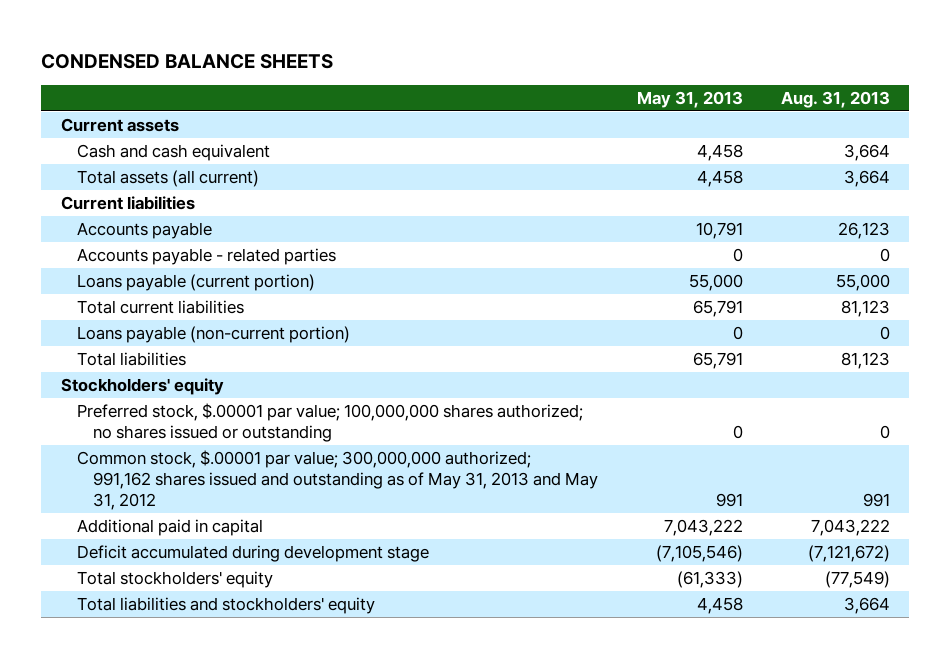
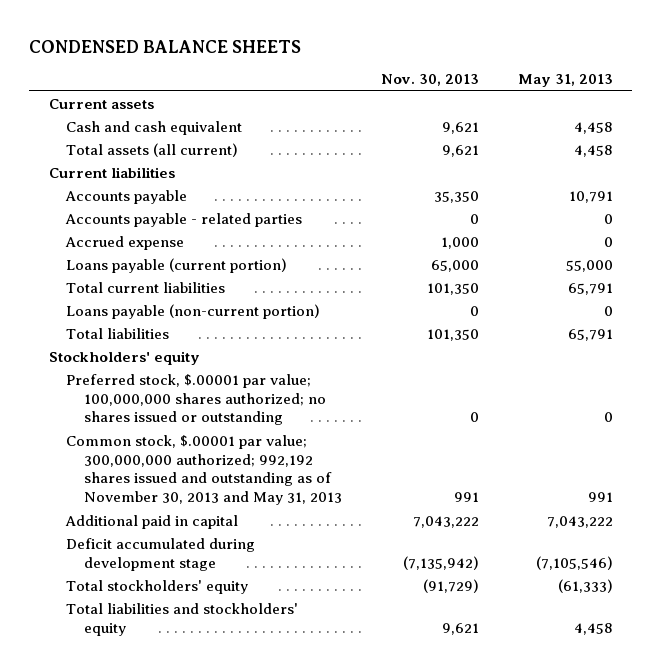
[781,90,891,108] Aug. 31, 2013 -> none
none -> [381,74,480,87] Nov. 30, 2013
none -> [65,235,185,250] Accrued expense
[76,450,599,511] Common stock, $.00001 par value; 300,000,000 authorized; 991,162 shares issued and outstanding as of May 31, 2013 and May 31, 2012 -> [66,434,343,506] Common stock, $.00001 par value; 300,000,000 authorized; 992,192 shares issued and outstanding as of November 30, 2013 and May 31, 2013

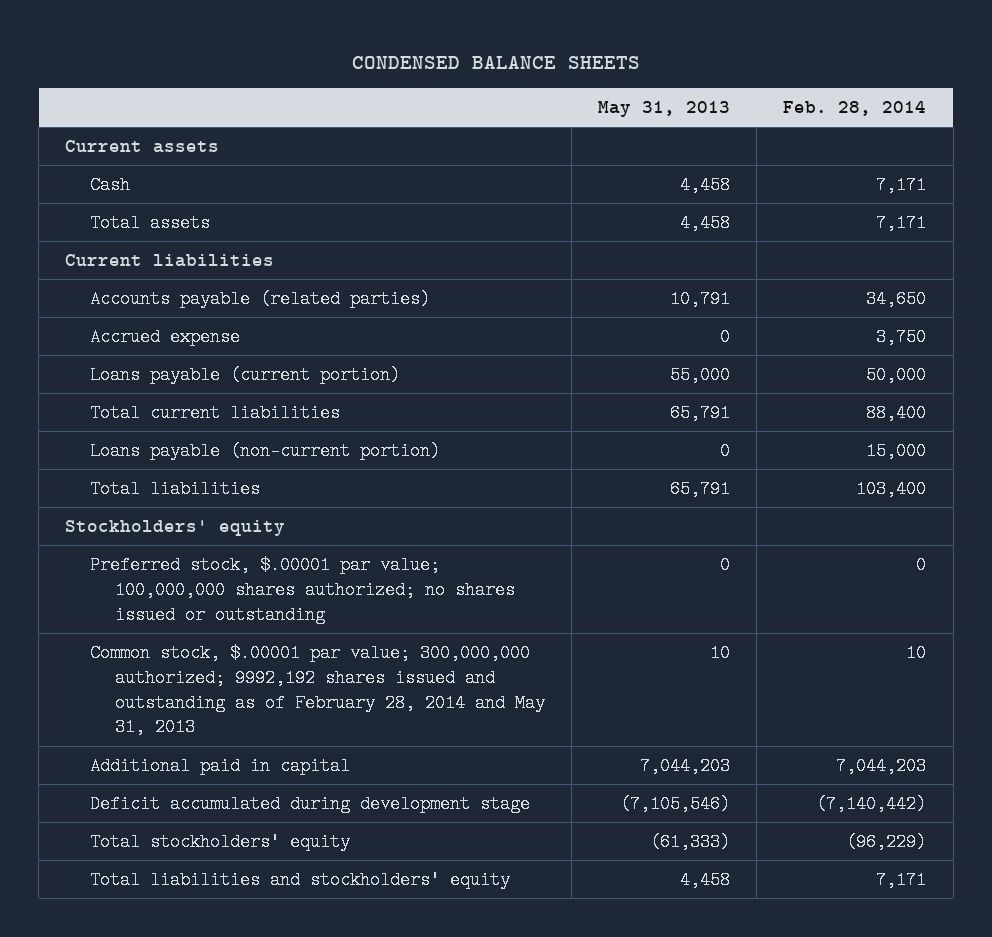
[381,74,480,87] Nov. 30, 2013 -> none
none -> [783,100,927,116] Feb. 28, 2014
[66,120,243,135] Cash and cash equivalent -> [90,176,131,195] Cash
[66,142,239,157] Total assets (all current) -> [90,214,211,233] Total assets
[65,189,188,204] Accounts payable -> none
[65,212,303,227] Accounts payable - related parties -> [90,290,431,309] Accounts payable (related parties)
[603,213,613,224] 0 -> [670,290,731,309] 10,791
[66,434,343,506] Common stock, $.00001 par value; 300,000,000 authorized; 992,192 shares issued and outstanding as of November 30, 2013 and May 31, 2013 -> [90,644,546,737] Common stock, $.00001 par value; 300,000,000 authorized; 9992,192 shares issued and outstanding as of February 28, 2014 and May 31, 2013
[587,492,613,503] 991 -> [710,644,731,663] 10
[546,515,613,528] 7,043,222 -> [640,757,731,776] 7,044,203

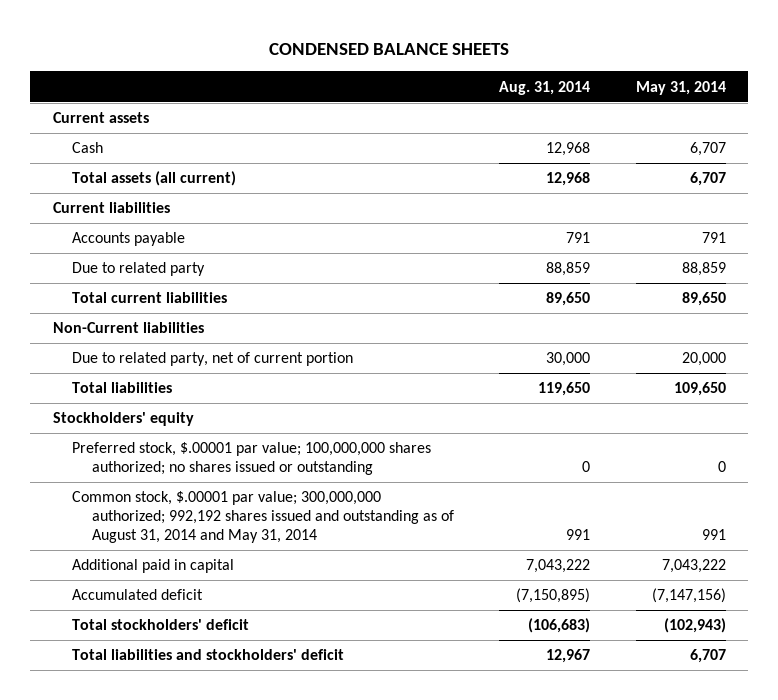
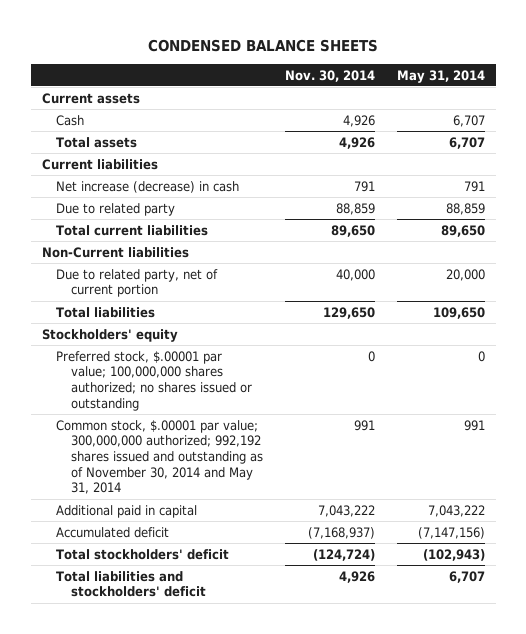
[499,80,591,95] Aug. 31, 2014 -> none
none -> [284,69,375,82] Nov. 30, 2014
[72,171,237,187] Total assets (all current) -> [56,136,138,148] Total assets
[72,232,186,247] Accounts payable -> [56,180,240,193] Net increase (decrease) in cash
[72,491,454,544] Common stock, $.00001 par value; 300,000,000 authorized; 992,192 shares issued and outstanding as of August 31, 2014 and May 31, 2014 -> [56,419,264,495] Common stock, $.00001 par value; 300,000,000 authorized; 992,192 shares issued and outstanding as of November 30, 2014 and May 31, 2014

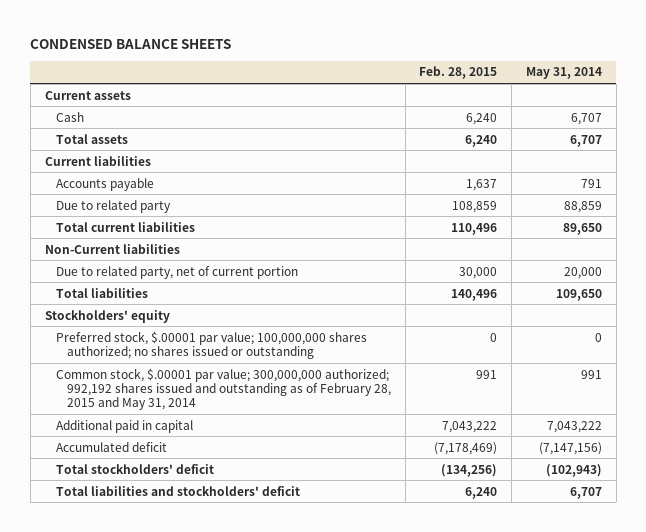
[284,69,375,82] Nov. 30, 2014 -> none
none -> [419,66,498,80] Feb. 28, 2015
[56,180,240,193] Net increase (decrease) in cash -> [55,177,154,191] Accounts payable
[56,419,264,495] Common stock, $.00001 par value; 300,000,000 authorized; 992,192 shares issued and outstanding as of November 30, 2014 and May 31, 2014 -> [55,367,391,410] Common stock, $.00001 par value; 300,000,000 authorized; 992,192 shares issued and outstanding as of February 28, 2015 and May 31, 2014

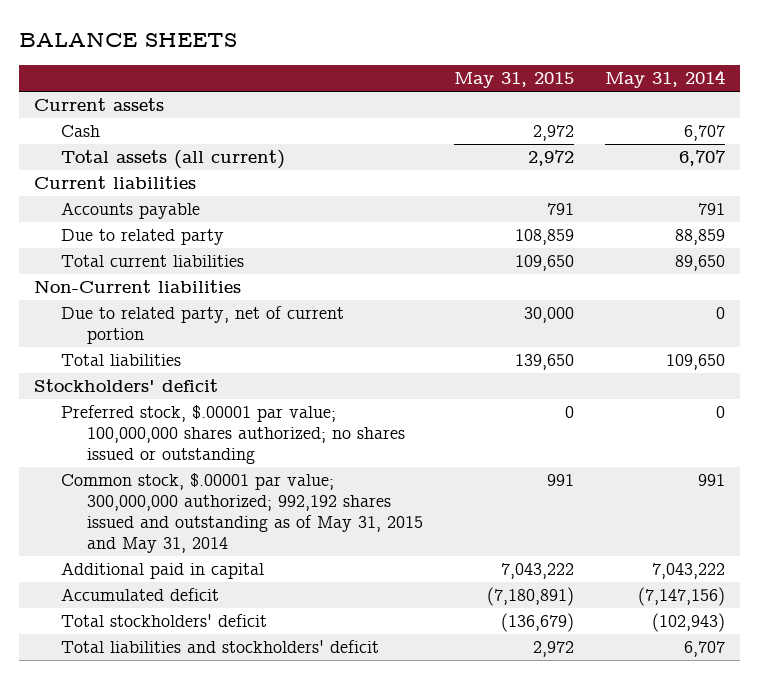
[30,38,232,49] CONDENSED BALANCE SHEETS -> [18,32,237,48] BALANCE SHEETS
[419,66,498,80] Feb. 28, 2015 -> none
none -> [453,72,574,89] May 31, 2015
[55,133,128,144] Total assets -> [60,150,285,170] Total assets (all current)
[563,266,602,279] 20,000 -> [715,307,725,320] 0
[44,309,170,323] Stockholders' equity -> [34,379,219,393] Stockholders' deficit
[55,367,391,410] Common stock, $.00001 par value; 300,000,000 authorized; 992,192 shares issued and outstanding as of February 28, 2015 and May 31, 2014 -> [60,473,423,553] Common stock, $.00001 par value; 300,000,000 authorized; 992,192 shares issued and outstanding as of May 31, 2015 and May 31, 2014

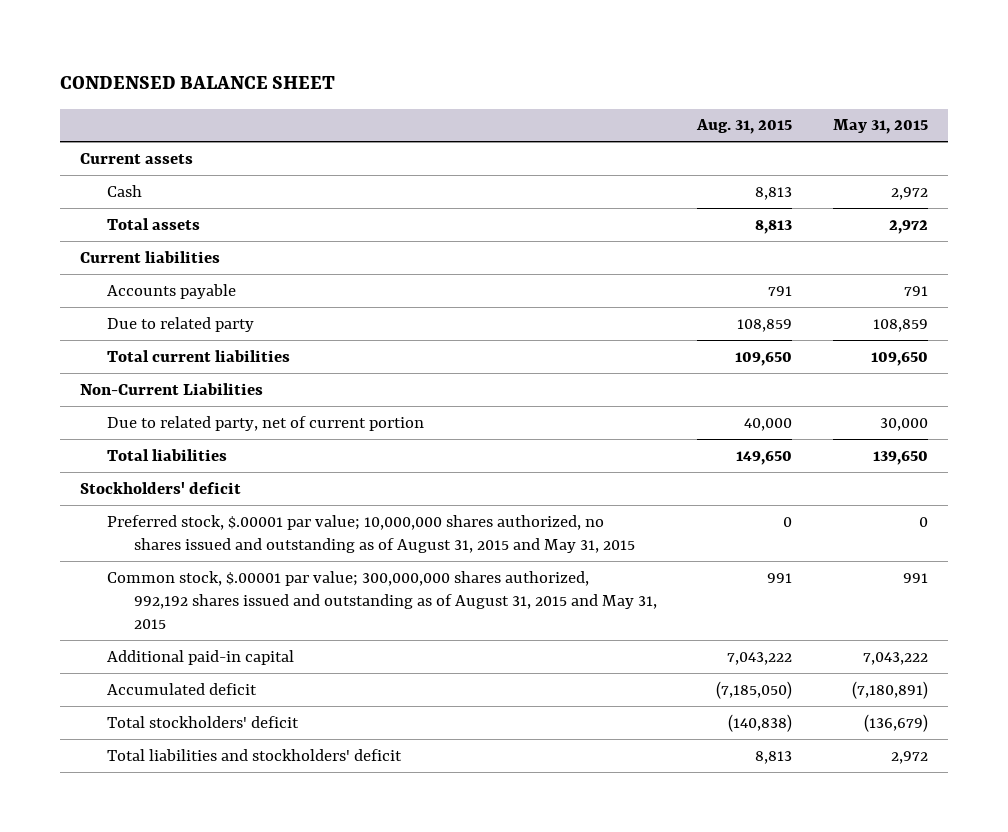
[18,32,237,48] BALANCE SHEETS -> [59,76,335,90] CONDENSED BALANCE SHEET
[604,70,725,89] May 31, 2014 -> none
none -> [696,119,793,135] Aug. 31, 2015
[60,150,285,170] Total assets (all current) -> [106,217,200,230] Total assets
[34,280,242,294] Non-Current liabilities -> [80,382,264,395] Non-Current Liabilities
[60,405,405,465] Preferred stock, $.00001 par value; 100,000,000 shares authorized; no shares issued or outstanding -> [106,514,635,554] Preferred stock, $.00001 par value; 10,000,000 shares authorized, no shares issued and outstanding as of August 31, 2015 and May 31, 2015
[60,473,423,553] Common stock, $.00001 par value; 300,000,000 authorized; 992,192 shares issued and outstanding as of May 31, 2015 and May 31, 2014 -> [106,570,657,630] Common stock, $.00001 par value; 300,000,000 shares authorized, 992,192 shares issued and outstanding as of August 31, 2015 and May 31, 2015
[60,562,264,580] Additional paid in capital -> [106,649,294,665] Additional paid-in capital

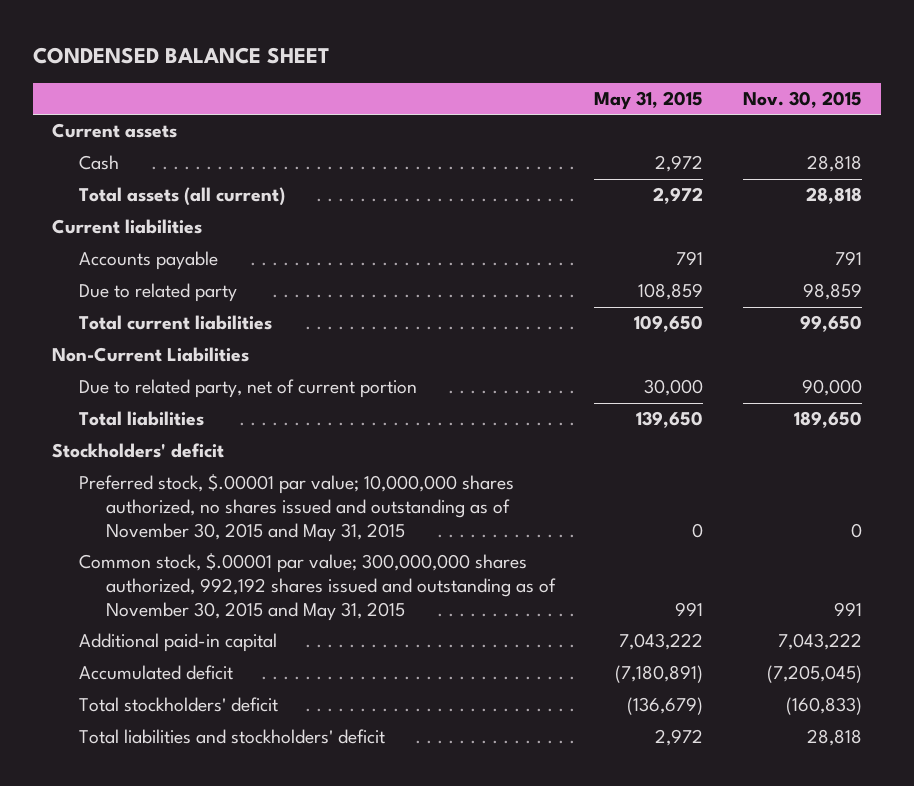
[696,119,793,135] Aug. 31, 2015 -> none
none -> [742,90,862,108] Nov. 30, 2015
[106,217,200,230] Total assets -> [79,187,286,207] Total assets (all current)
[106,514,635,554] Preferred stock, $.00001 par value; 10,000,000 shares authorized, no shares issued and outstanding as of August 31, 2015 and May 31, 2015 -> [79,474,515,543] Preferred stock, $.00001 par value; 10,000,000 shares authorized, no shares issued and outstanding as of November 30, 2015 and May 31, 2015
[106,570,657,630] Common stock, $.00001 par value; 300,000,000 shares authorized, 992,192 shares issued and outstanding as of August 31, 2015 and May 31, 2015 -> [79,553,557,622] Common stock, $.00001 par value; 300,000,000 shares authorized, 992,192 shares issued and outstanding as of November 30, 2015 and May 31, 2015

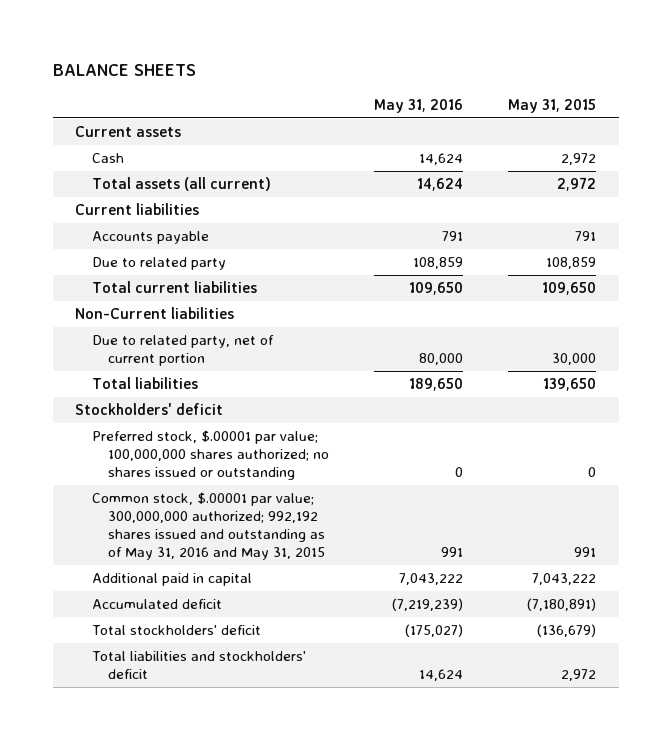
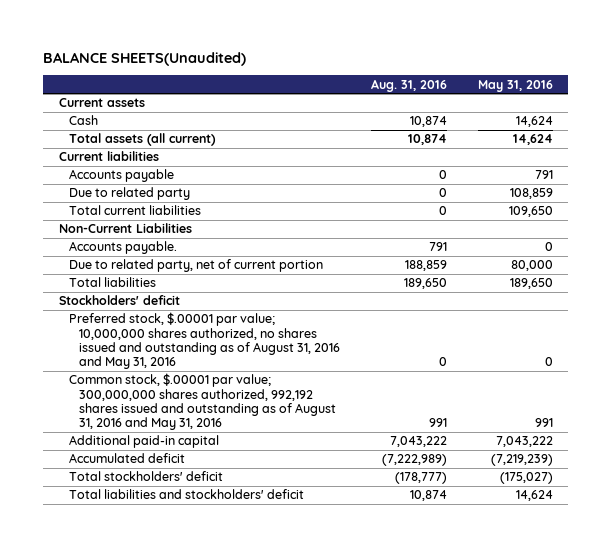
[52,64,196,77] BALANCE SHEETS -> [43,51,247,66] BALANCE SHEETS(Unaudited)
[508,98,597,113] May 31, 2015 -> none
none -> [370,78,447,92] Aug. 31, 2016
[75,307,235,320] Non-Current liabilities -> [58,223,192,234] Non-Current Liabilities
none -> [68,241,177,255] Accounts payable.
[91,430,329,480] Preferred stock, $.00001 par value; 100,000,000 shares authorized; no shares issued or outstanding -> [68,312,340,370] Preferred stock, $.00001 par value; 10,000,000 shares authorized, no shares issued and outstanding as of August 31, 2016 and May 31, 2016
[91,492,325,560] Common stock, $.00001 par value; 300,000,000 authorized; 992,192 shares issued and outstanding as of May 31, 2016 and May 31, 2015 -> [68,373,336,431] Common stock, $.00001 par value; 300,000,000 shares authorized, 992,192 shares issued and outstanding as of August 31, 2016 and May 31, 2016
[91,573,252,587] Additional paid in capital -> [68,435,219,449] Additional paid-in capital

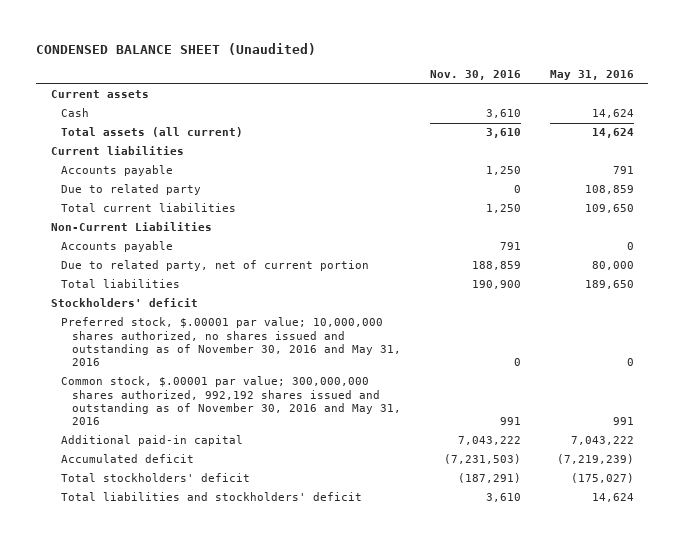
[43,51,247,66] BALANCE SHEETS(Unaudited) -> [36,42,317,55] CONDENSED BALANCE SHEET (Unaudited)
[370,78,447,92] Aug. 31, 2016 -> none
none -> [429,70,521,81] Nov. 30, 2016
[68,241,177,255] Accounts payable. -> [61,241,174,253] Accounts payable
[68,312,340,370] Preferred stock, $.00001 par value; 10,000,000 shares authorized, no shares issued and outstanding as of August 31, 2016 and May 31, 2016 -> [61,317,401,367] Preferred stock, $.00001 par value; 10,000,000 shares authorized, no shares issued and outstanding as of November 30, 2016 and May 31, 2016
[68,373,336,431] Common stock, $.00001 par value; 300,000,000 shares authorized, 992,192 shares issued and outstanding as of August 31, 2016 and May 31, 2016 -> [61,376,401,426] Common stock, $.00001 par value; 300,000,000 shares authorized, 992,192 shares issued and outstanding as of November 30, 2016 and May 31, 2016

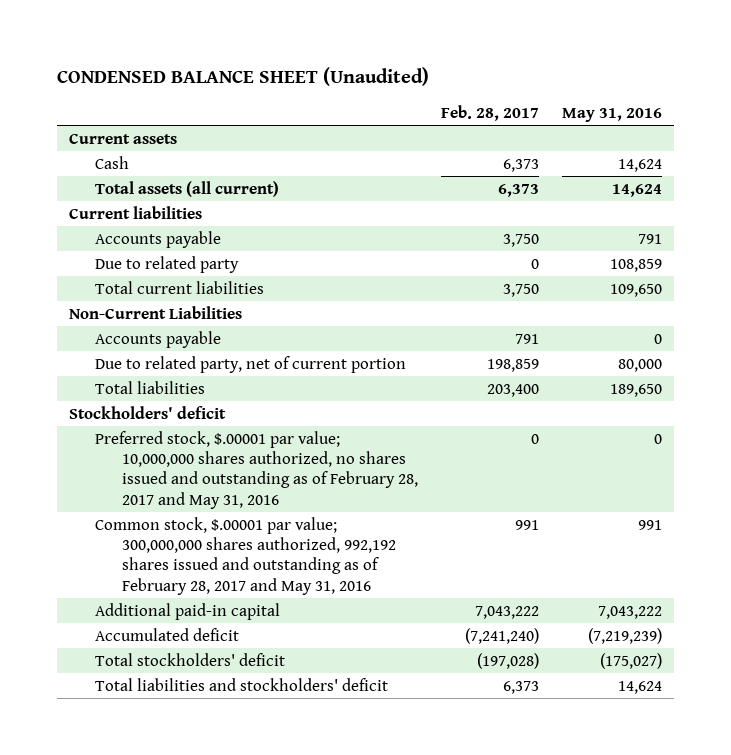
[429,70,521,81] Nov. 30, 2016 -> none
none -> [441,104,540,121] Feb. 28, 2017
[61,317,401,367] Preferred stock, $.00001 par value; 10,000,000 shares authorized, no shares issued and outstanding as of November 30, 2016 and May 31, 2016 -> [95,430,419,509] Preferred stock, $.00001 par value; 10,000,000 shares authorized, no shares issued and outstanding as of February 28, 2017 and May 31, 2016
[61,376,401,426] Common stock, $.00001 par value; 300,000,000 shares authorized, 992,192 shares issued and outstanding as of November 30, 2016 and May 31, 2016 -> [95,516,397,595] Common stock, $.00001 par value; 300,000,000 shares authorized, 992,192 shares issued and outstanding as of February 28, 2017 and May 31, 2016

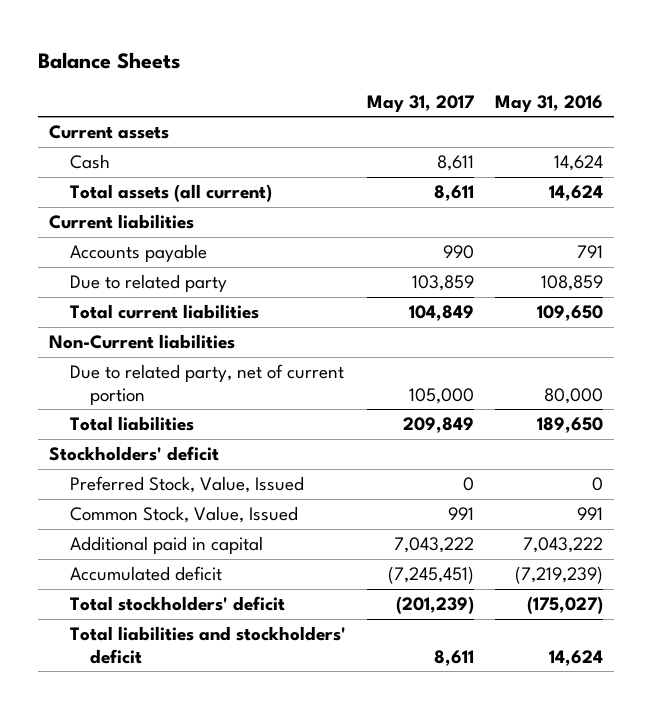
[57,67,430,87] CONDENSED BALANCE SHEET (Unaudited) -> [38,51,181,69] Balance Sheets
[441,104,540,121] Feb. 28, 2017 -> none
none -> [366,94,474,112] May 31, 2017
[95,330,222,348] Accounts payable -> none
[68,305,242,319] Non-Current Liabilities -> [48,334,235,350] Non-Current liabilities
[95,430,419,509] Preferred stock, $.00001 par value; 10,000,000 shares authorized, no shares issued and outstanding as of February 28, 2017 and May 31, 2016 -> [69,476,304,494] Preferred Stock, Value, Issued
[95,516,397,595] Common stock, $.00001 par value; 300,000,000 shares authorized, 992,192 shares issued and outstanding as of February 28, 2017 and May 31, 2016 -> [69,506,298,524] Common Stock, Value, Issued
[95,602,281,620] Additional paid-in capital -> [69,536,263,555] Additional paid in capital

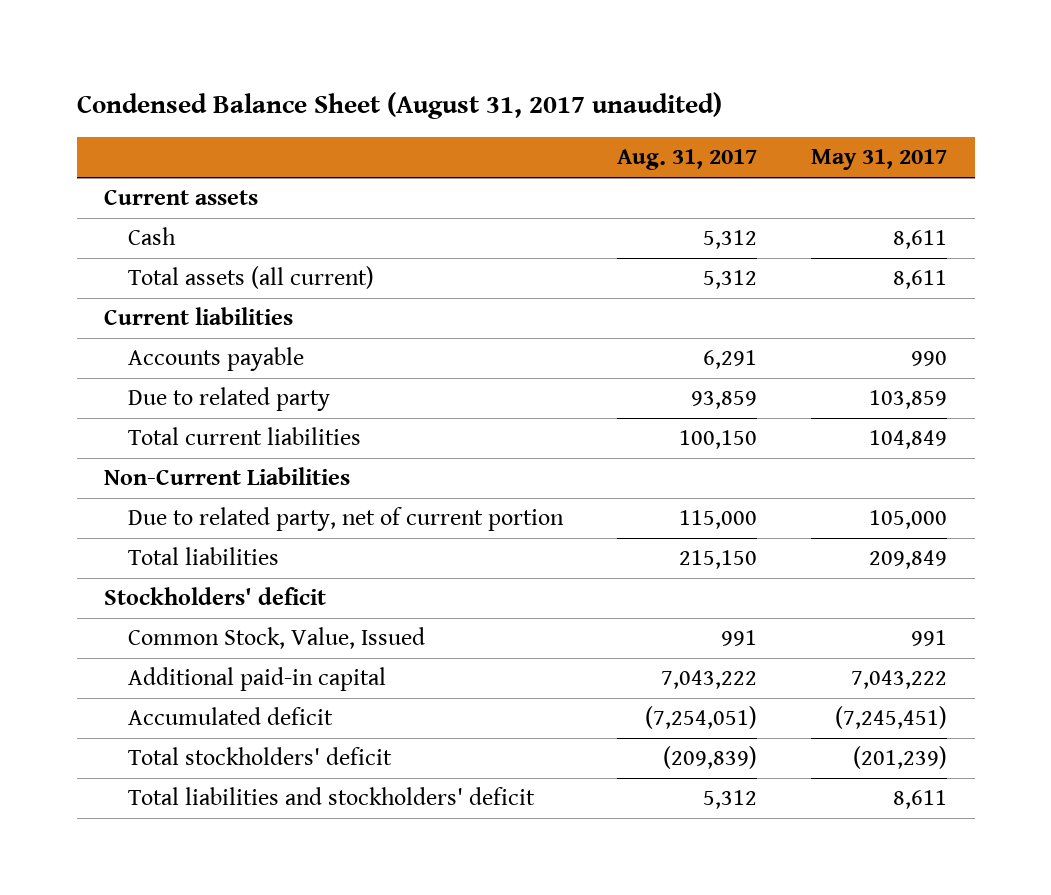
[38,51,181,69] Balance Sheets -> [76,92,722,120] Condensed Balance Sheet (August 31, 2017 unaudited)
[495,94,604,112] May 31, 2016 -> none
none -> [617,149,758,171] Aug. 31, 2017
[48,334,235,350] Non-Current liabilities -> [103,467,350,486] Non-Current Liabilities
[69,476,304,494] Preferred Stock, Value, Issued -> none
[69,536,263,555] Additional paid in capital -> [127,667,386,692] Additional paid-in capital

